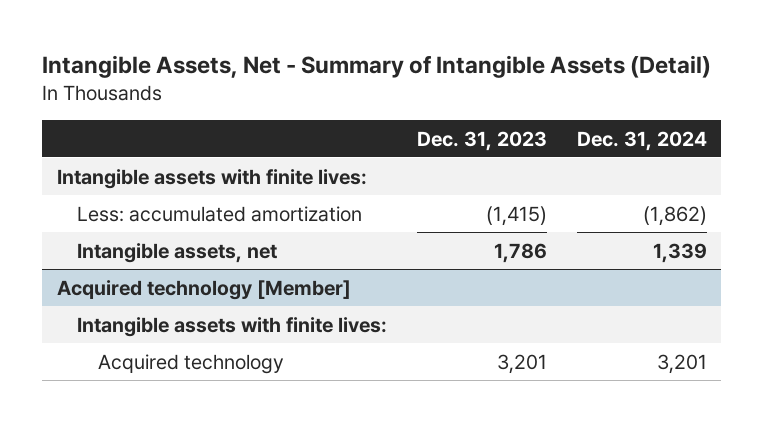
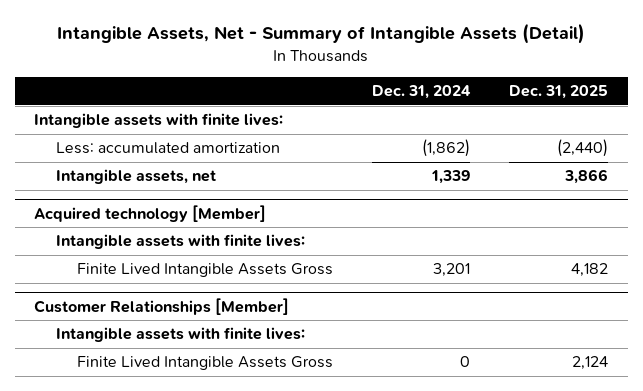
[417,130,548,151] Dec. 31, 2023 -> none
none -> [509,85,609,100] Dec. 31, 2025
[98,353,285,374] Acquired technology -> [77,263,334,278] Finite Lived Intangible Assets Gross
none -> [34,297,290,315] Customer Relationships [Member]
none -> [55,327,305,343] Intangible assets with finite lives:
none -> [77,356,334,371] Finite Lived Intangible Assets Gross

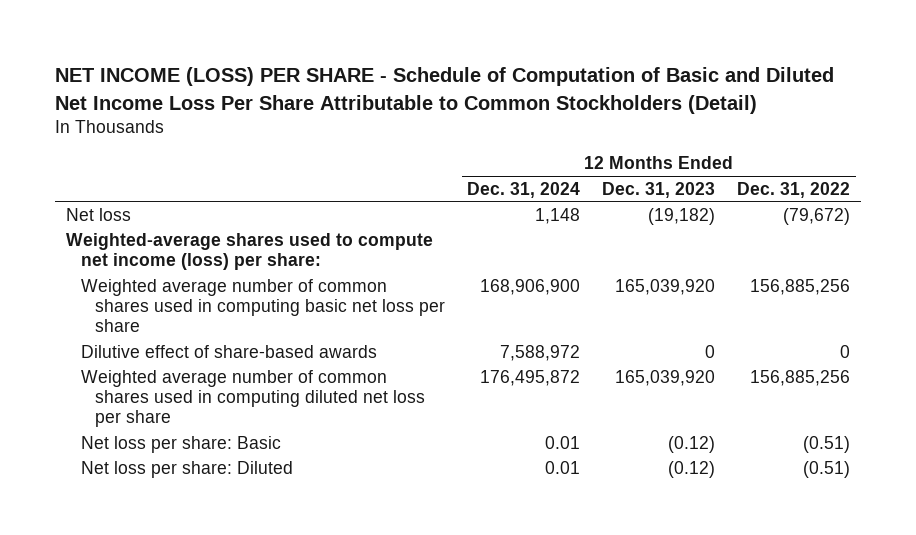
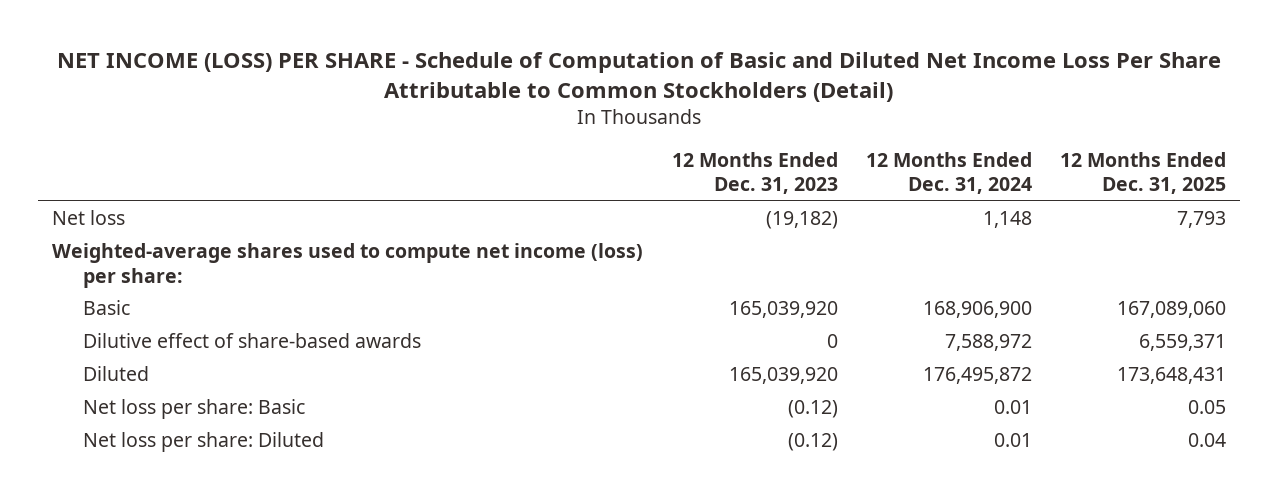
[737,181,851,198] Dec. 31, 2022 -> none
none -> [1059,151,1226,195] 12 Months Ended Dec. 31, 2025
[80,278,446,333] Weighted average number of common shares used in computing basic net loss per share -> [82,300,130,316] Basic
[80,369,426,428] Weighted average number of common shares used in computing diluted net loss per share -> [82,366,149,382] Diluted

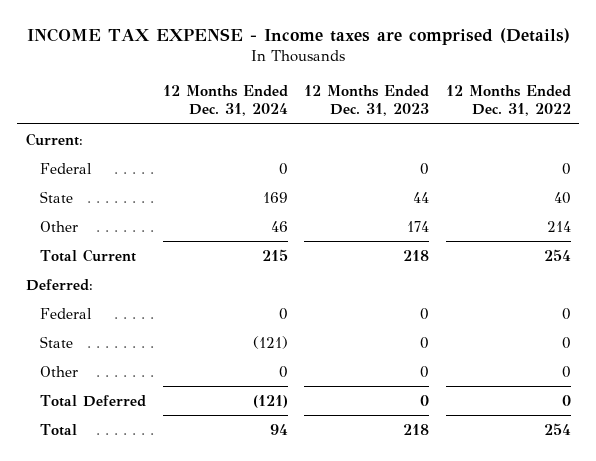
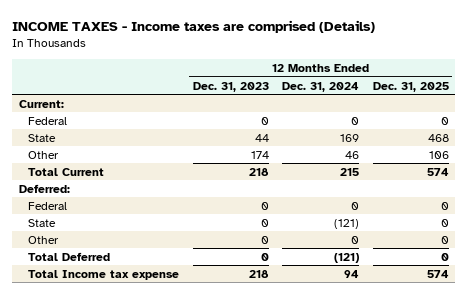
[27,27,571,45] INCOME TAX EXPENSE - Income taxes are comprised (Details) -> [12,19,376,33] INCOME TAXES - Income taxes are comprised (Details)
[445,84,571,117] 12 Months Ended Dec. 31, 2022 -> none
none -> [372,81,449,92] Dec. 31, 2025
[39,423,77,436] Total -> [28,269,180,280] Total Income tax expense

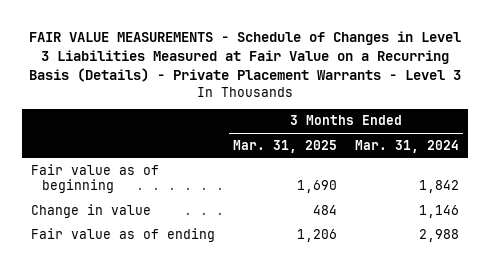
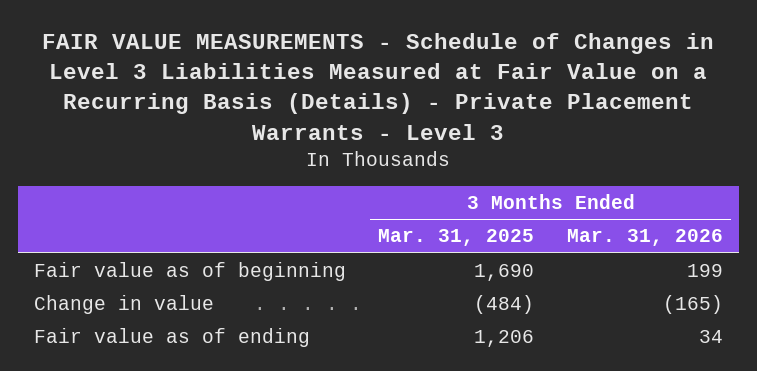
[354,139,459,153] Mar. 31, 2024 -> none
none -> [566,229,723,247] Mar. 31, 2026
[313,204,338,215] 484 -> [474,295,535,315] (484)

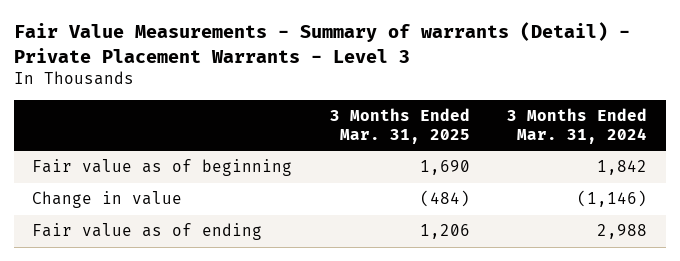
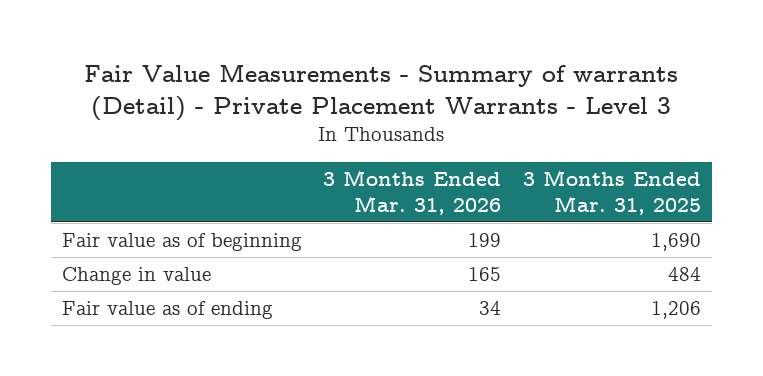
[507,107,648,145] 3 Months Ended Mar. 31, 2024 -> none
none -> [323,169,502,215] 3 Months Ended Mar. 31, 2026
[419,190,470,208] (484) -> [668,267,702,282] 484

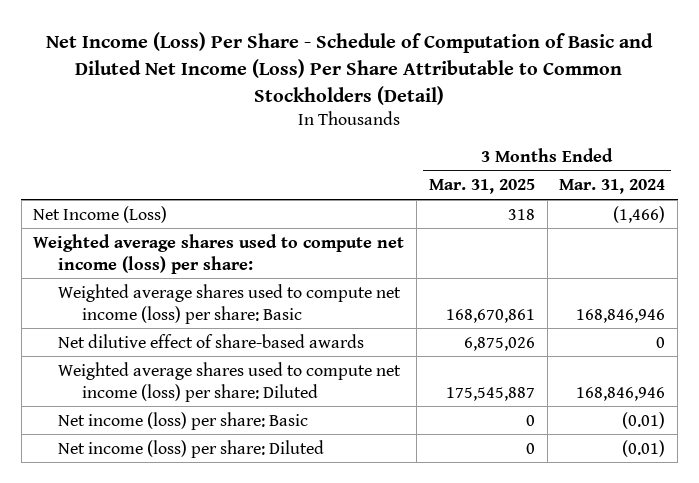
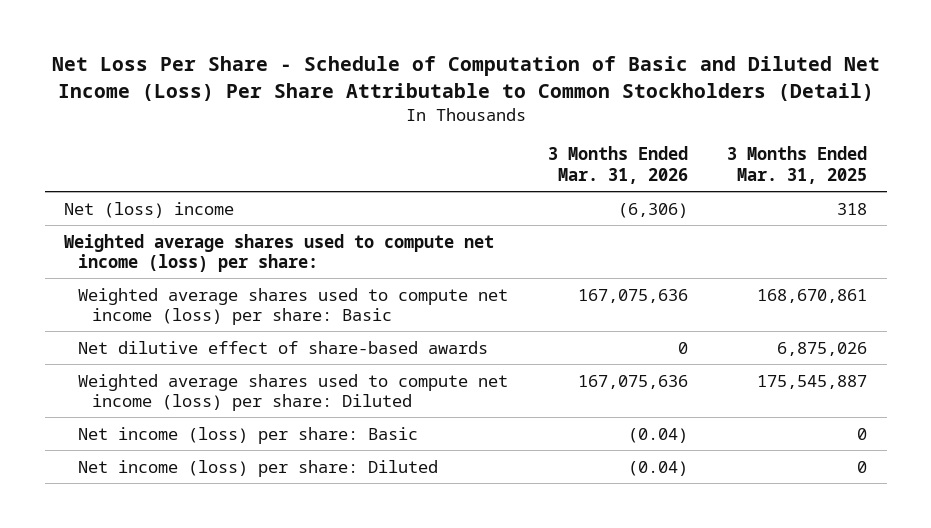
[46,31,654,105] Net Income (Loss) Per Share - Schedule of Computation of Basic and Diluted Net Income (Loss) Per Share Attributable to Common Stockholders (Detail) -> [51,56,880,101] Net Loss Per Share - Schedule of Computation of Basic and Diluted Net Income (Loss) Per Share Attributable to Common Stockholders (Detail)
[559,179,666,195] Mar. 31, 2024 -> none
none -> [547,146,688,184] 3 Months Ended Mar. 31, 2026
[33,205,168,223] Net Income (Loss) -> [64,201,235,218] Net (loss) income

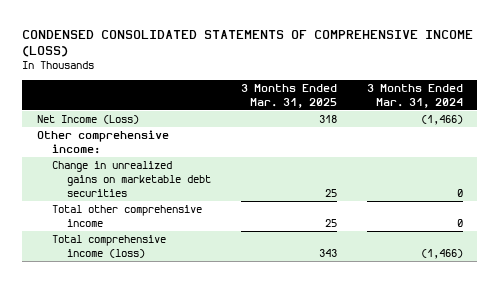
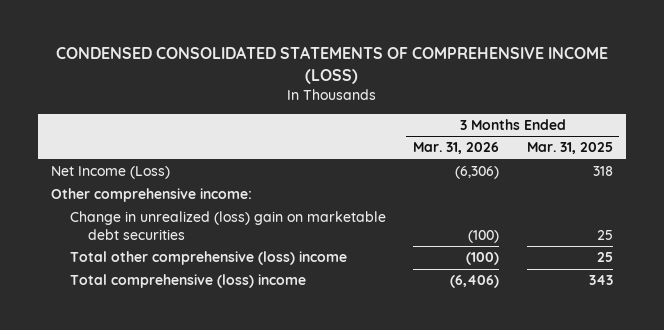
[366,84,463,108] 3 Months Ended Mar. 31, 2024 -> none
none -> [413,142,500,155] Mar. 31, 2026
[52,161,212,197] Change in unrealized gains on marketable debt securities -> [69,211,386,240] Change in unrealized (loss) gain on marketable debt securities
[52,205,203,227] Total other comprehensive income -> [69,251,347,266] Total other comprehensive (loss) income
[52,235,167,258] Total comprehensive income (loss) -> [69,274,306,289] Total comprehensive (loss) income

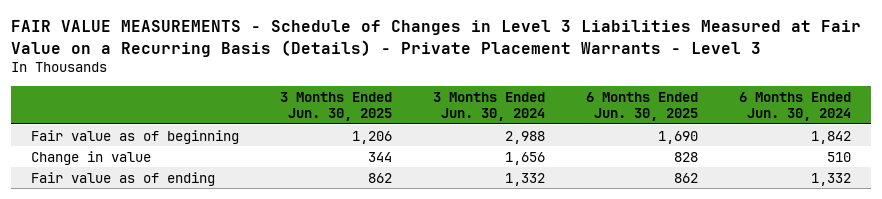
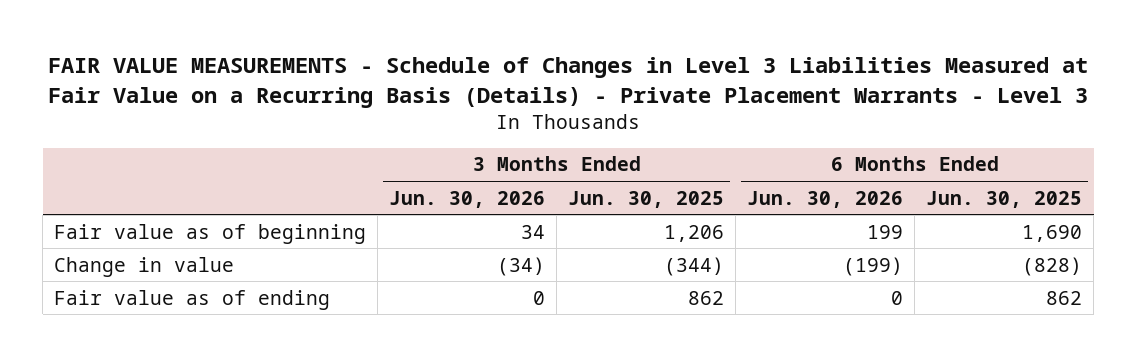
[433,91,546,122] 3 Months Ended Jun. 30, 2024 -> none
[738,91,851,122] 6 Months Ended Jun. 30, 2024 -> none
none -> [389,190,546,208] Jun. 30, 2026
none -> [747,190,904,208] Jun. 30, 2026
[368,151,393,162] 344 -> [664,256,725,276] (344)
[673,151,698,162] 828 -> [1022,256,1083,276] (828)

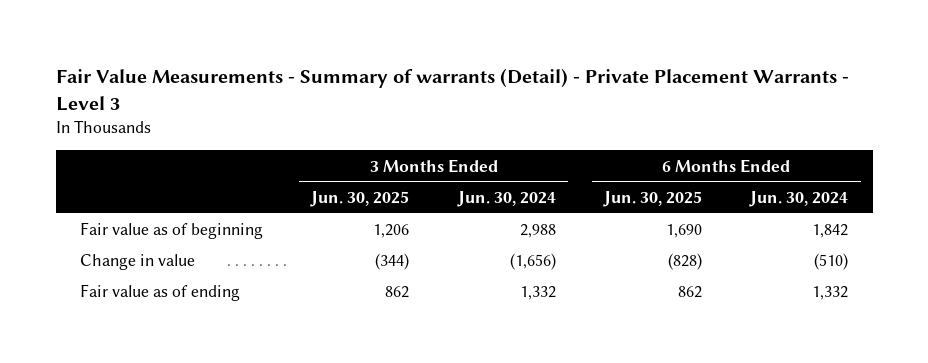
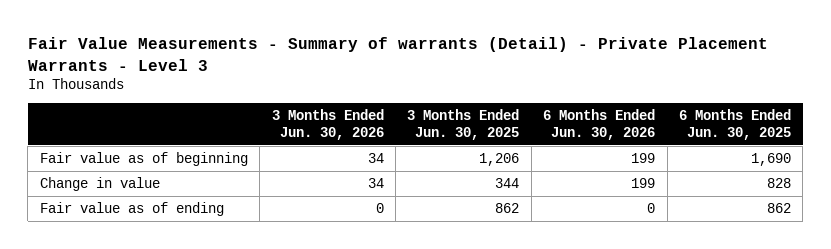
[456,190,556,207] Jun. 30, 2024 -> none
[749,190,849,207] Jun. 30, 2024 -> none
none -> [271,108,384,141] 3 Months Ended Jun. 30, 2026
none -> [543,108,656,141] 6 Months Ended Jun. 30, 2026
[375,253,410,271] (344) -> [495,177,520,188] 344
[668,253,703,271] (828) -> [766,177,791,188] 828

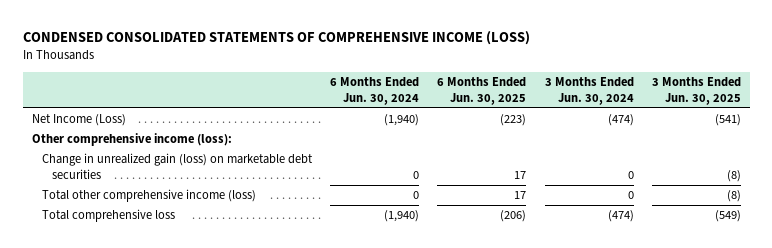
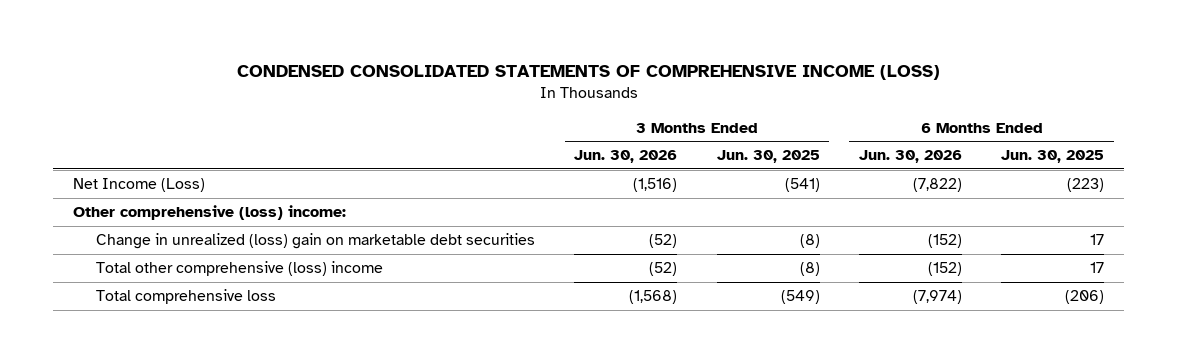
[330,77,420,106] 6 Months Ended Jun. 30, 2024 -> none
[544,77,634,106] 3 Months Ended Jun. 30, 2024 -> none
none -> [574,150,678,164] Jun. 30, 2026
none -> [858,150,962,164] Jun. 30, 2026
[31,132,232,146] Other comprehensive income (loss): -> [72,205,346,221] Other comprehensive (loss) income:
[42,152,314,180] Change in unrealized gain (loss) on marketable debt securities -> [96,233,536,250] Change in unrealized (loss) gain on marketable debt securities
[42,188,257,202] Total other comprehensive income (loss) -> [96,261,384,277] Total other comprehensive (loss) income

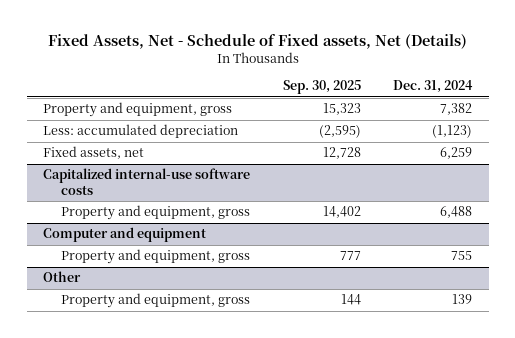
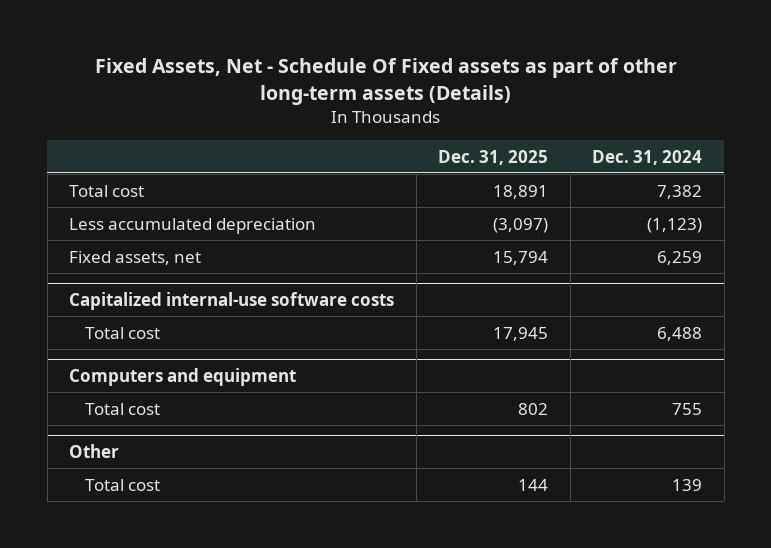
[47,33,467,49] Fixed Assets, Net - Schedule of Fixed assets, Net (Details) -> [94,58,677,105] Fixed Assets, Net - Schedule Of Fixed assets as part of other long-term assets (Details)
[282,80,361,95] Sep. 30, 2025 -> none
none -> [438,149,549,165] Dec. 31, 2025
[42,102,232,118] Property and equipment, gross -> [69,184,145,197] Total cost
[42,124,238,139] Less: accumulated depreciation -> [69,217,317,234] Less accumulated depreciation
[61,205,251,221] Property and equipment, gross -> [84,326,160,339] Total cost
[42,227,206,243] Computer and equipment -> [69,368,297,387] Computers and equipment
[61,249,251,265] Property and equipment, gross -> [84,402,160,415] Total cost
[61,293,251,309] Property and equipment, gross -> [84,478,160,491] Total cost

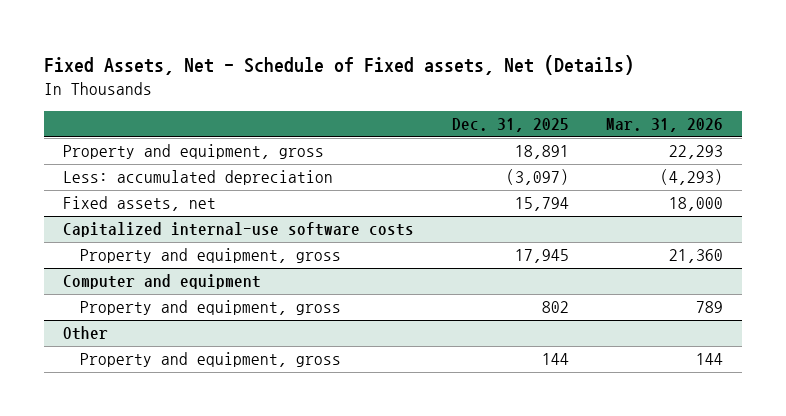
[94,58,677,105] Fixed Assets, Net - Schedule Of Fixed assets as part of other long-term assets (Details) -> [43,54,634,75] Fixed Assets, Net - Schedule of Fixed assets, Net (Details)
[592,149,703,165] Dec. 31, 2024 -> none
none -> [606,118,724,133] Mar. 31, 2026
[69,184,145,197] Total cost -> [62,144,324,160] Property and equipment, gross
[69,217,317,234] Less accumulated depreciation -> [62,170,333,186] Less: accumulated depreciation
[84,326,160,339] Total cost -> [79,248,341,264] Property and equipment, gross
[69,368,297,387] Computers and equipment -> [62,274,261,290] Computer and equipment
[84,402,160,415] Total cost -> [79,300,341,316] Property and equipment, gross
[84,478,160,491] Total cost -> [79,352,341,368] Property and equipment, gross

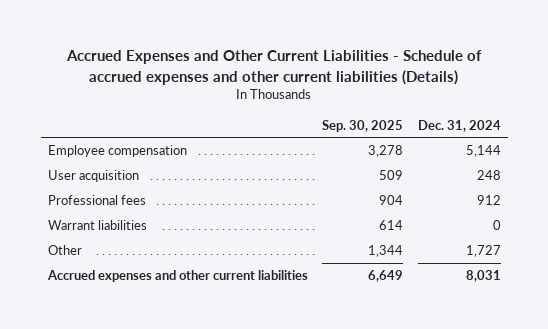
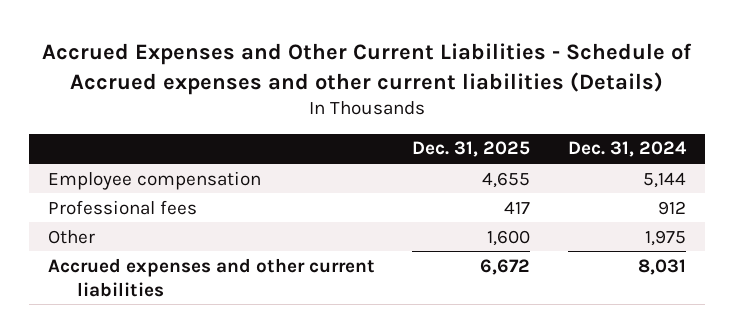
[66,50,483,85] Accrued Expenses and Other Current Liabilities - Schedule of accrued expenses and other current liabilities (Details) -> [41,42,692,95] Accrued Expenses and Other Current Liabilities - Schedule of Accrued expenses and other current liabilities (Details)
[322,119,404,132] Sep. 30, 2025 -> none
none -> [412,141,531,158] Dec. 31, 2025
[47,170,139,183] User acquisition -> none
[47,220,147,231] Warrant liabilities -> none
[465,245,501,258] 1,727 -> [644,229,686,246] 1,975

